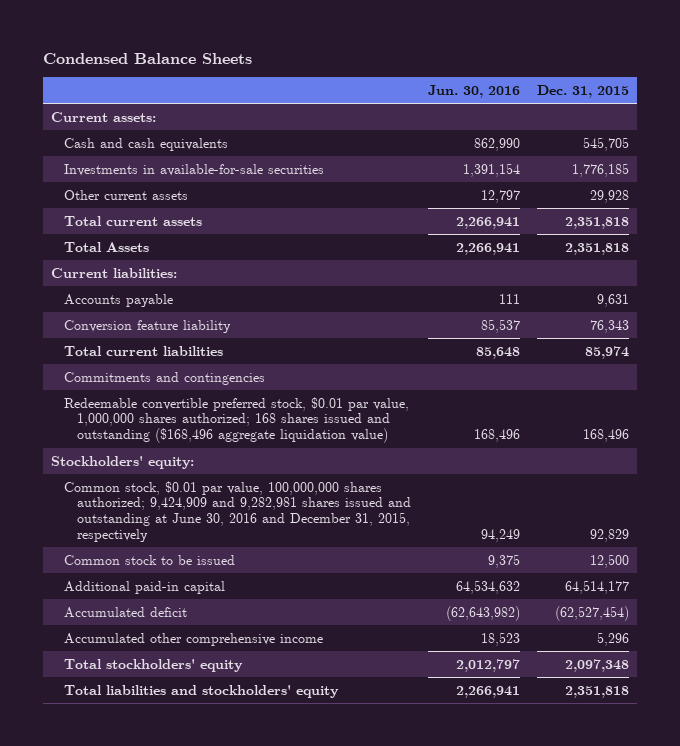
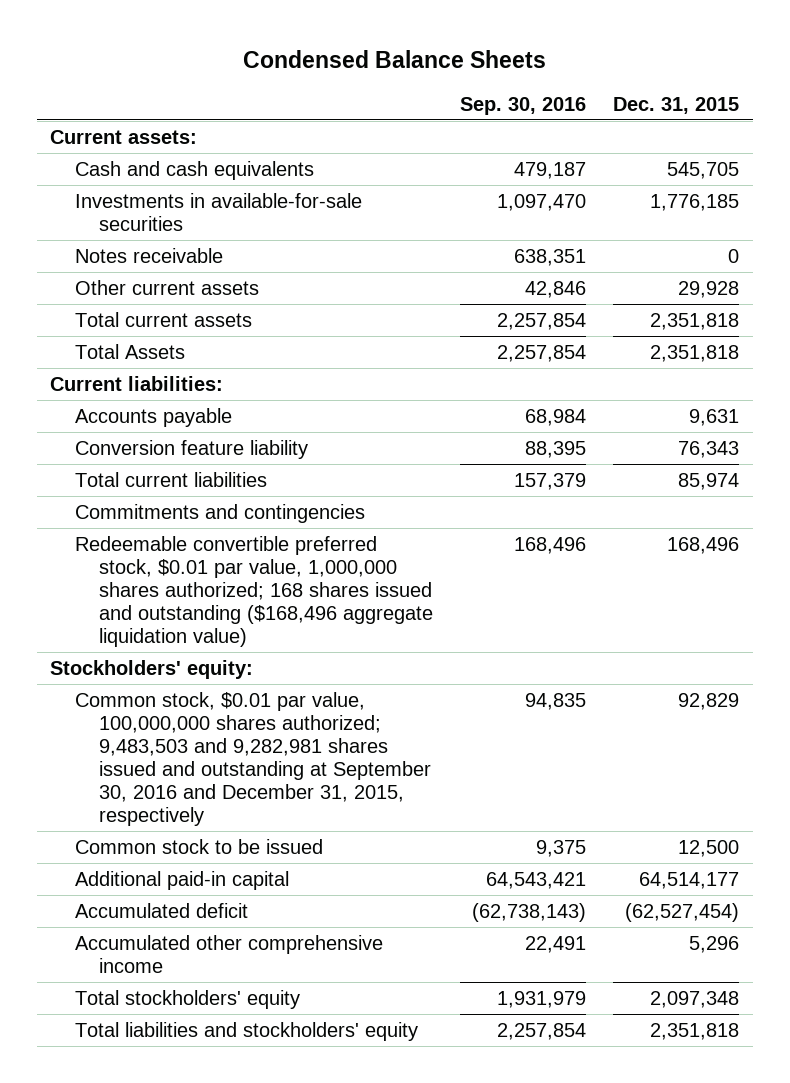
[427,84,520,98] Jun. 30, 2016 -> none
none -> [460,96,587,115] Sep. 30, 2016
none -> [74,247,223,263] Notes receivable
[64,480,412,542] Common stock, $0.01 par value, 100,000,000 shares authorized; 9,424,909 and 9,282,981 shares issued and outstanding at June 30, 2016 and December 31, 2015, respectively -> [74,691,432,826] Common stock, $0.01 par value, 100,000,000 shares authorized; 9,483,503 and 9,282,981 shares issued and outstanding at September 30, 2016 and December 31, 2015, respectively

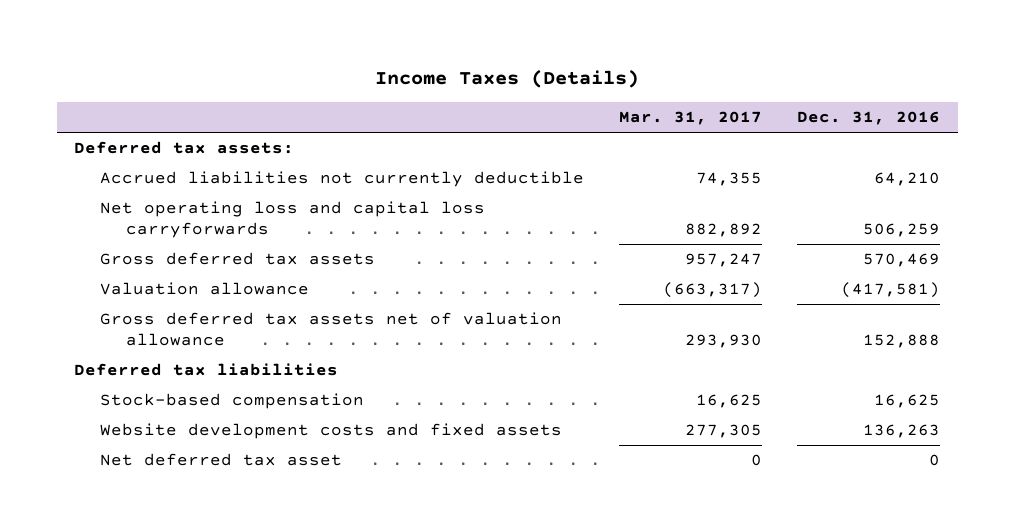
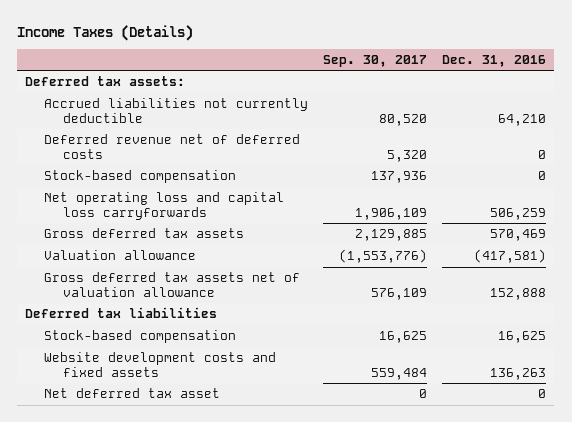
[618,111,762,126] Mar. 31, 2017 -> none
none -> [323,55,428,68] Sep. 30, 2017
none -> [44,134,301,159] Deferred revenue net of deferred costs
none -> [44,170,237,184] Stock-based compensation

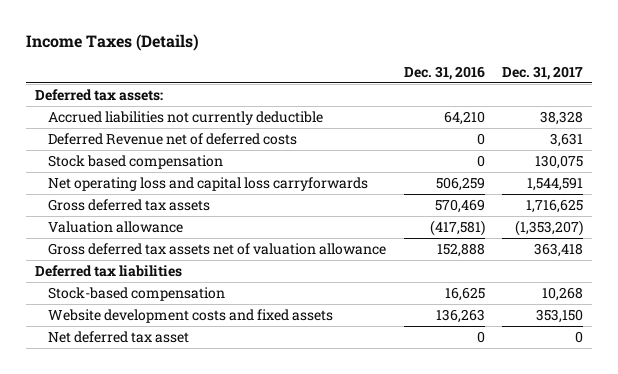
[323,55,428,68] Sep. 30, 2017 -> none
none -> [502,65,584,80] Dec. 31, 2017
[44,134,301,159] Deferred revenue net of deferred costs -> [47,132,297,145] Deferred Revenue net of deferred costs
[44,170,237,184] Stock-based compensation -> [47,154,223,169] Stock based compensation

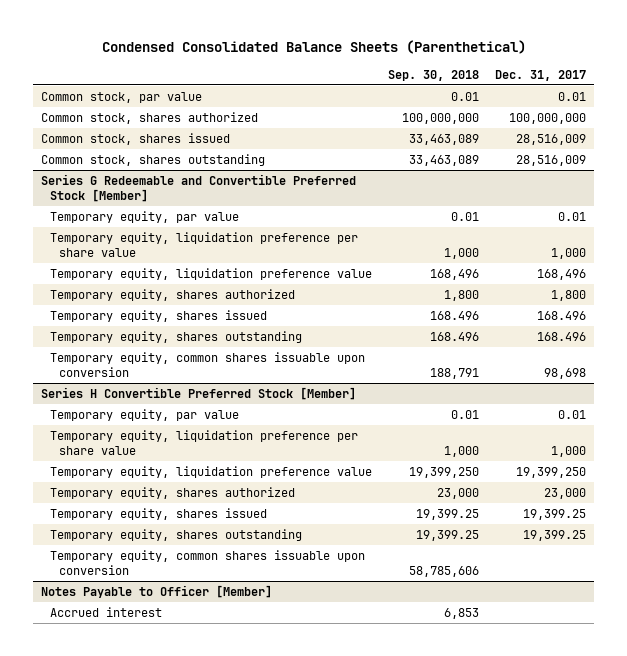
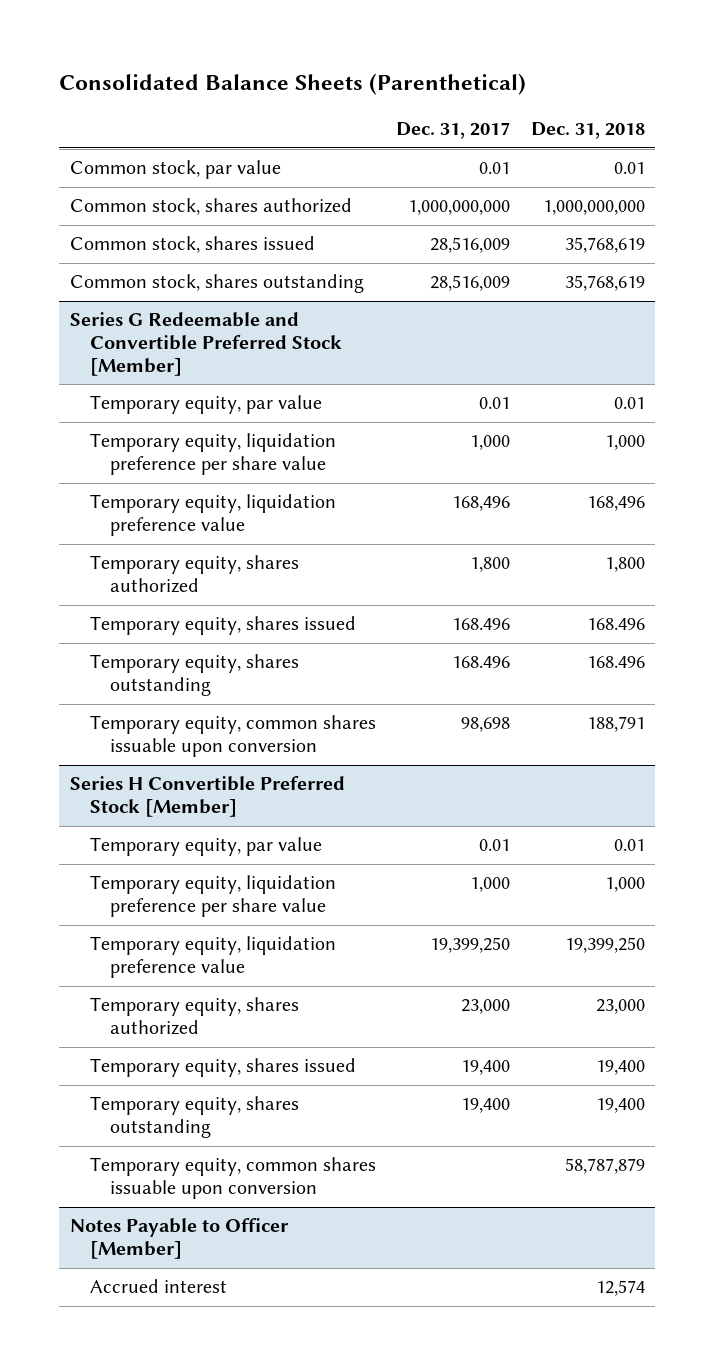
[101,39,526,54] Condensed Consolidated Balance Sheets (Parenthetical) -> [59,73,527,96] Consolidated Balance Sheets (Parenthetical)
[388,69,480,81] Sep. 30, 2018 -> none
none -> [530,122,645,140] Dec. 31, 2018
[509,112,587,124] 100,000,000 -> [408,200,511,216] 1,000,000,000
[523,508,587,520] 19,399.25 -> [461,1060,511,1076] 19,400
[523,529,587,541] 19,399.25 -> [461,1098,511,1114] 19,400

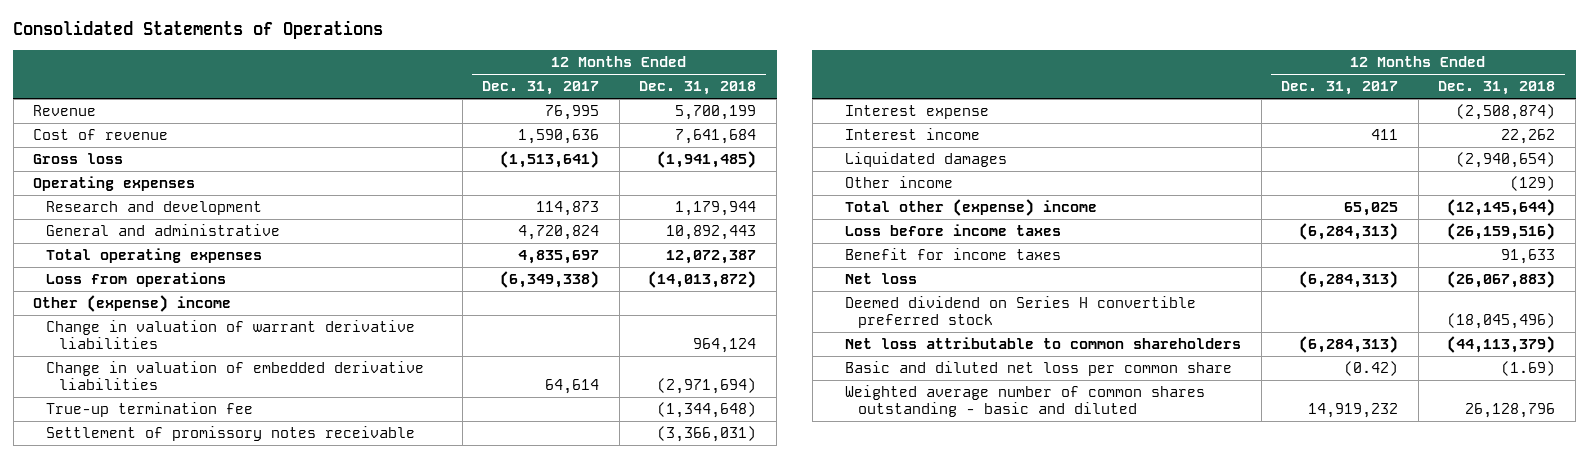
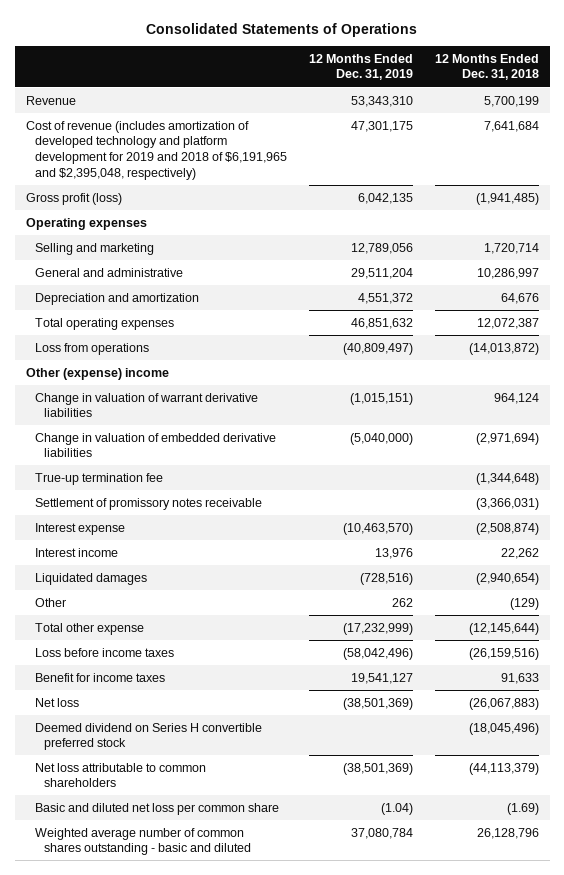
[482,81,600,96] Dec. 31, 2017 -> none
none -> [308,53,413,81] 12 Months Ended Dec. 31, 2019
[33,129,169,141] Cost of revenue -> [25,120,288,181] Cost of revenue (includes amortization of developed technology and platform development for 2019 and 2018 of $6,191,965 and $2,395,048, respectively)
[33,153,124,165] Gross loss -> [25,192,122,205] Gross profit (loss)
[45,201,262,216] Research and development -> none
none -> [35,242,155,255] Selling and marketing
[666,225,757,241] 10,892,443 -> [476,267,539,279] 10,286,997
none -> [35,292,200,305] Depreciation and amortization
[844,176,953,189] Other income -> [35,597,67,607] Other
[844,199,1097,217] Total other (expense) income -> [35,622,145,635] Total other expense

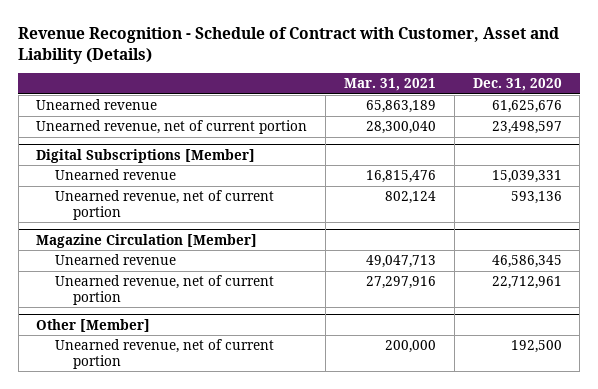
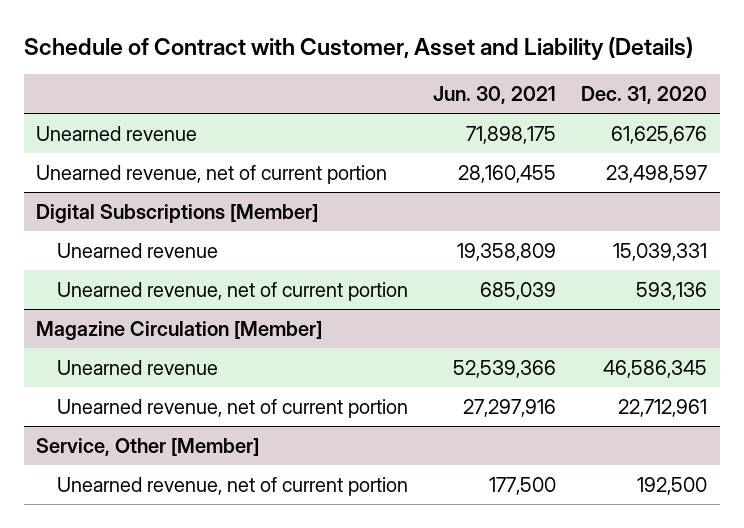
[18,26,560,64] Revenue Recognition - Schedule of Contract with Customer, Asset and Liability (Details) -> [23,36,693,60] Schedule of Contract with Customer, Asset and Liability (Details)
[343,78,436,92] Mar. 31, 2021 -> none
none -> [432,86,556,105] Jun. 30, 2021
[36,318,151,332] Other [Member] -> [36,437,260,456] Service, Other [Member]

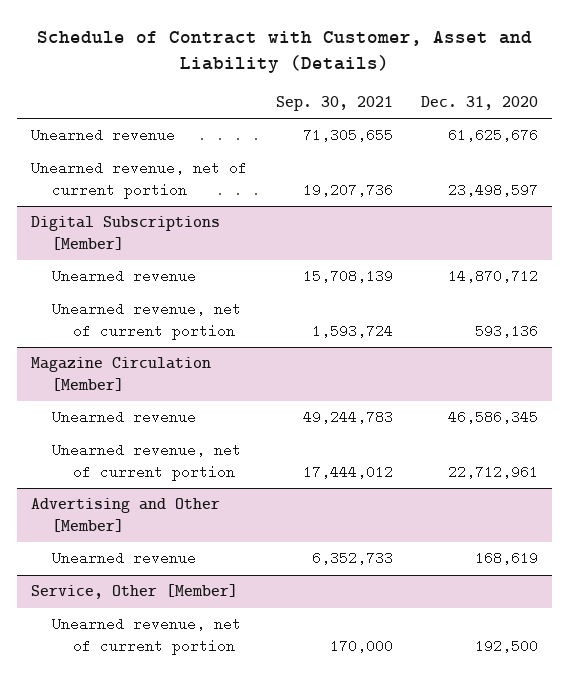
[432,86,556,105] Jun. 30, 2021 -> none
none -> [275,96,393,112] Sep. 30, 2021
[613,242,708,261] 15,039,331 -> [448,269,539,284] 14,870,712
none -> [30,498,220,532] Advertising and Other [Member]
none -> [52,551,197,566] Unearned revenue

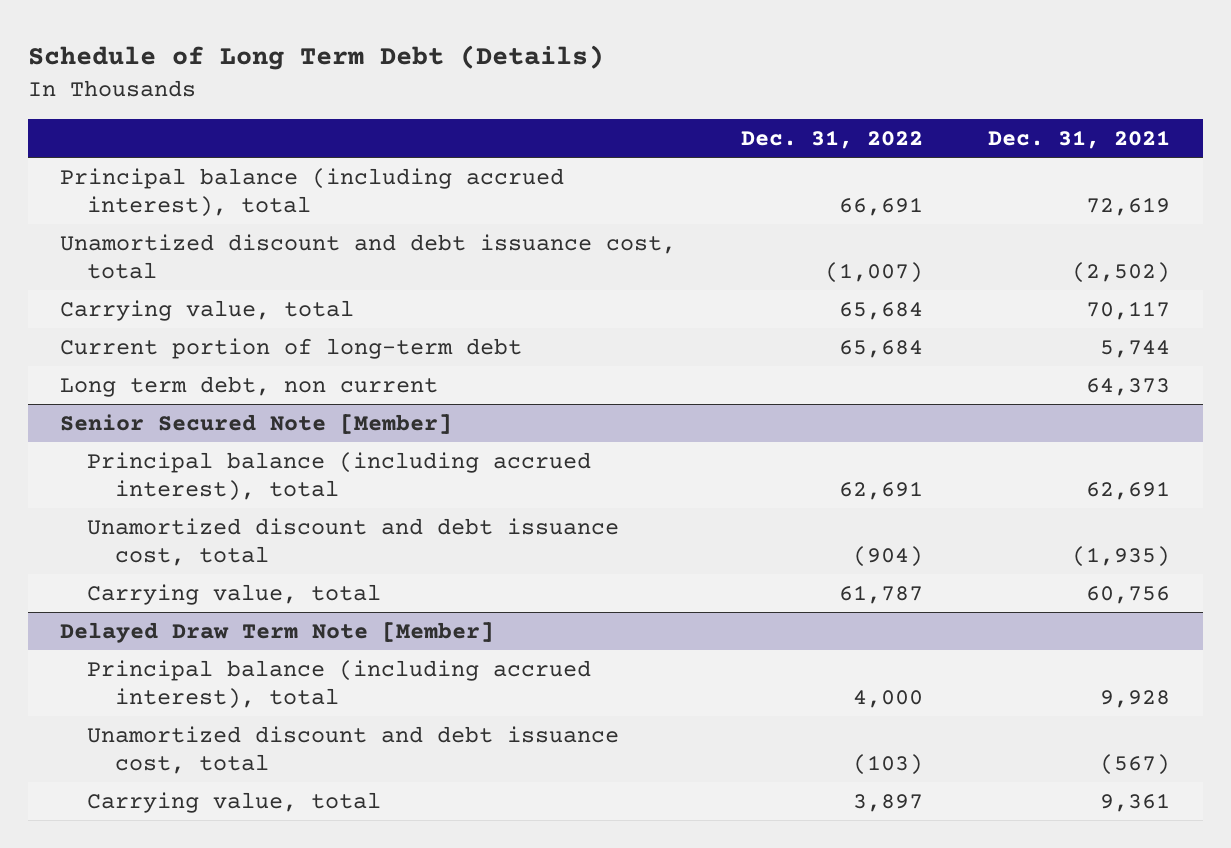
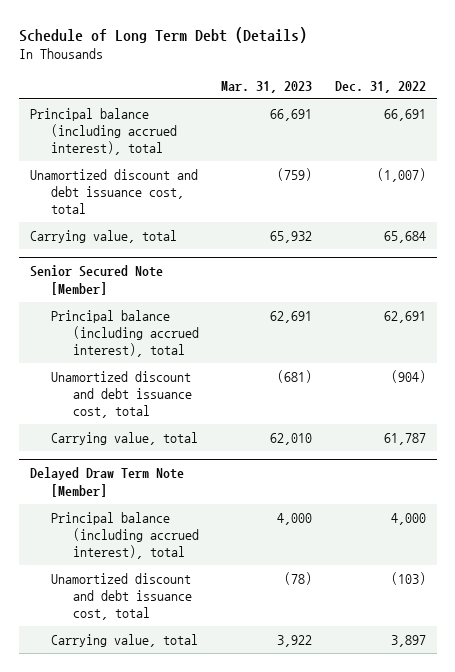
[988,130,1171,150] Dec. 31, 2021 -> none
none -> [221,80,313,93] Mar. 31, 2023
[60,337,523,359] Current portion of long-term debt -> none
[60,375,439,397] Long term debt, non current -> none

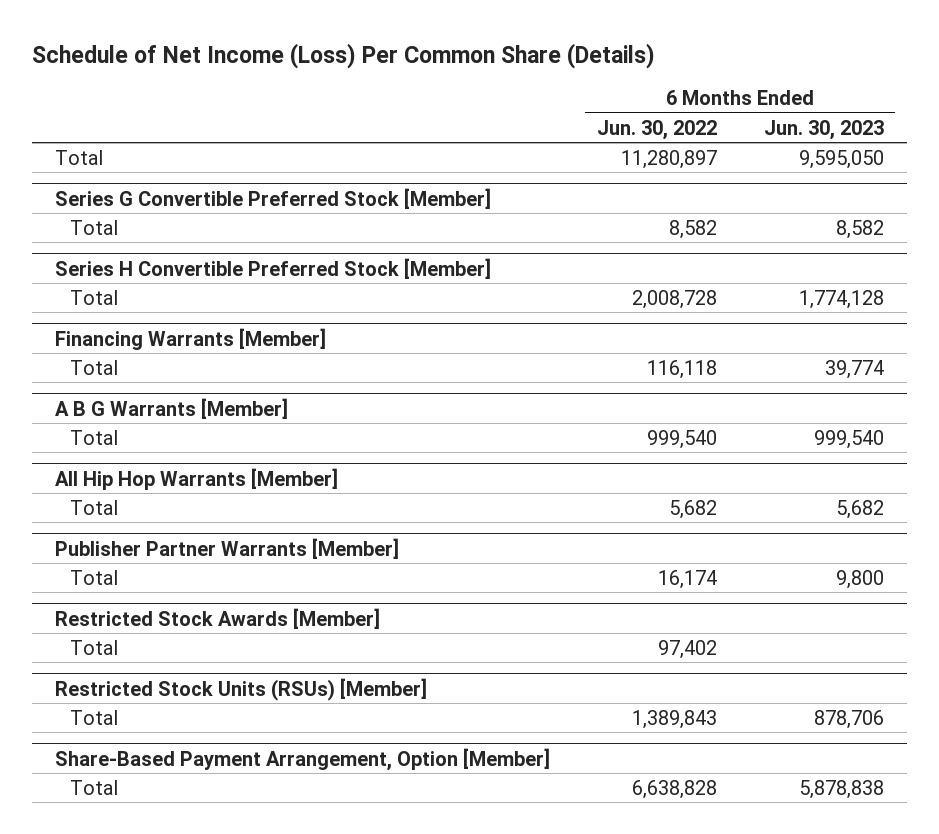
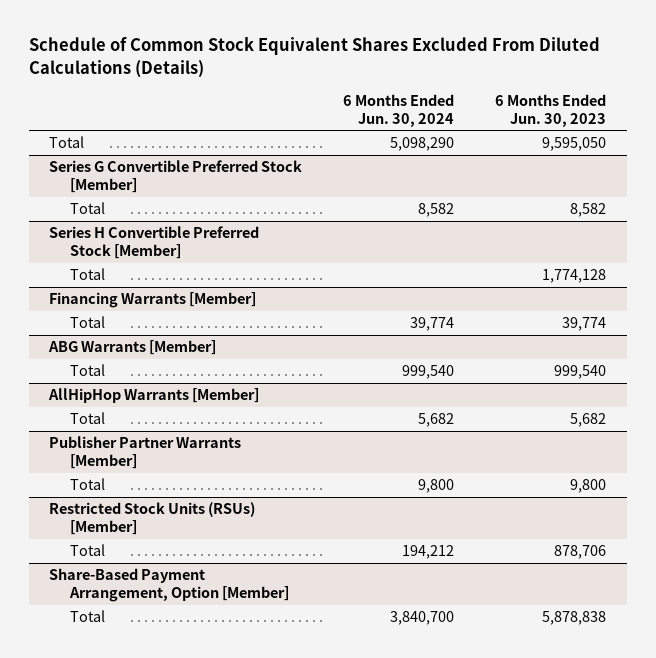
[31,43,655,70] Schedule of Net Income (Loss) Per Common Share (Details) -> [28,37,600,78] Schedule of Common Stock Equivalent Shares Excluded From Diluted Calculations (Details)
[596,119,717,140] Jun. 30, 2022 -> none
none -> [343,93,455,127] 6 Months Ended Jun. 30, 2024
[55,397,289,419] A B G Warrants [Member] -> [48,340,217,356] ABG Warrants [Member]
[55,467,339,490] All Hip Hop Warrants [Member] -> [48,388,260,404] AllHipHop Warrants [Member]
[55,607,381,629] Restricted Stock Awards [Member] -> none
[70,639,119,655] Total -> none

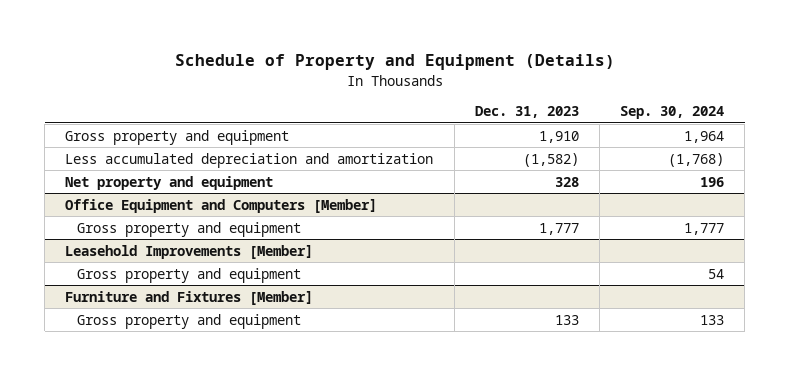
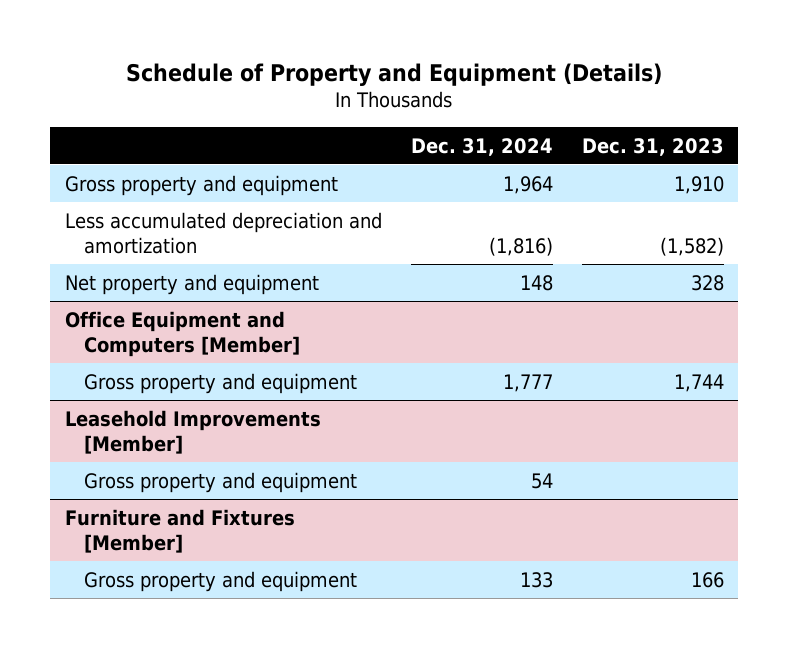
[620,106,725,120] Sep. 30, 2024 -> none
none -> [410,137,553,156] Dec. 31, 2024
[538,222,579,235] 1,777 -> [673,373,724,392] 1,744
[554,314,579,325] 133 -> [690,571,724,588] 166

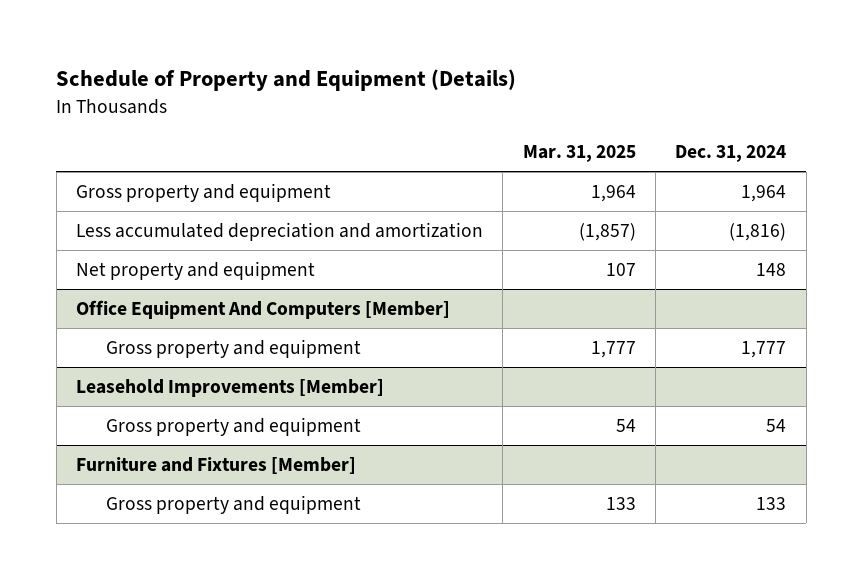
[581,137,724,156] Dec. 31, 2023 -> none
none -> [522,144,636,162] Mar. 31, 2025
[64,310,300,358] Office Equipment and Computers [Member] -> [75,300,450,320] Office Equipment And Computers [Member]

